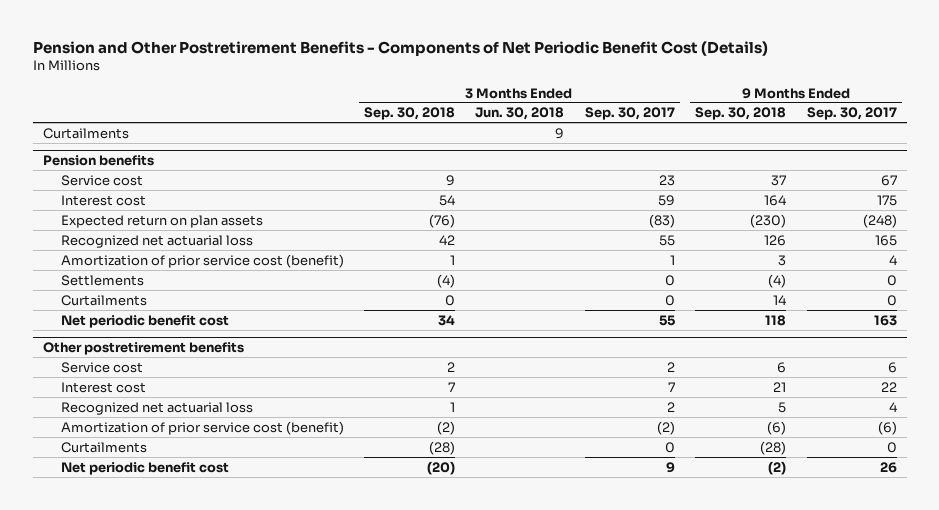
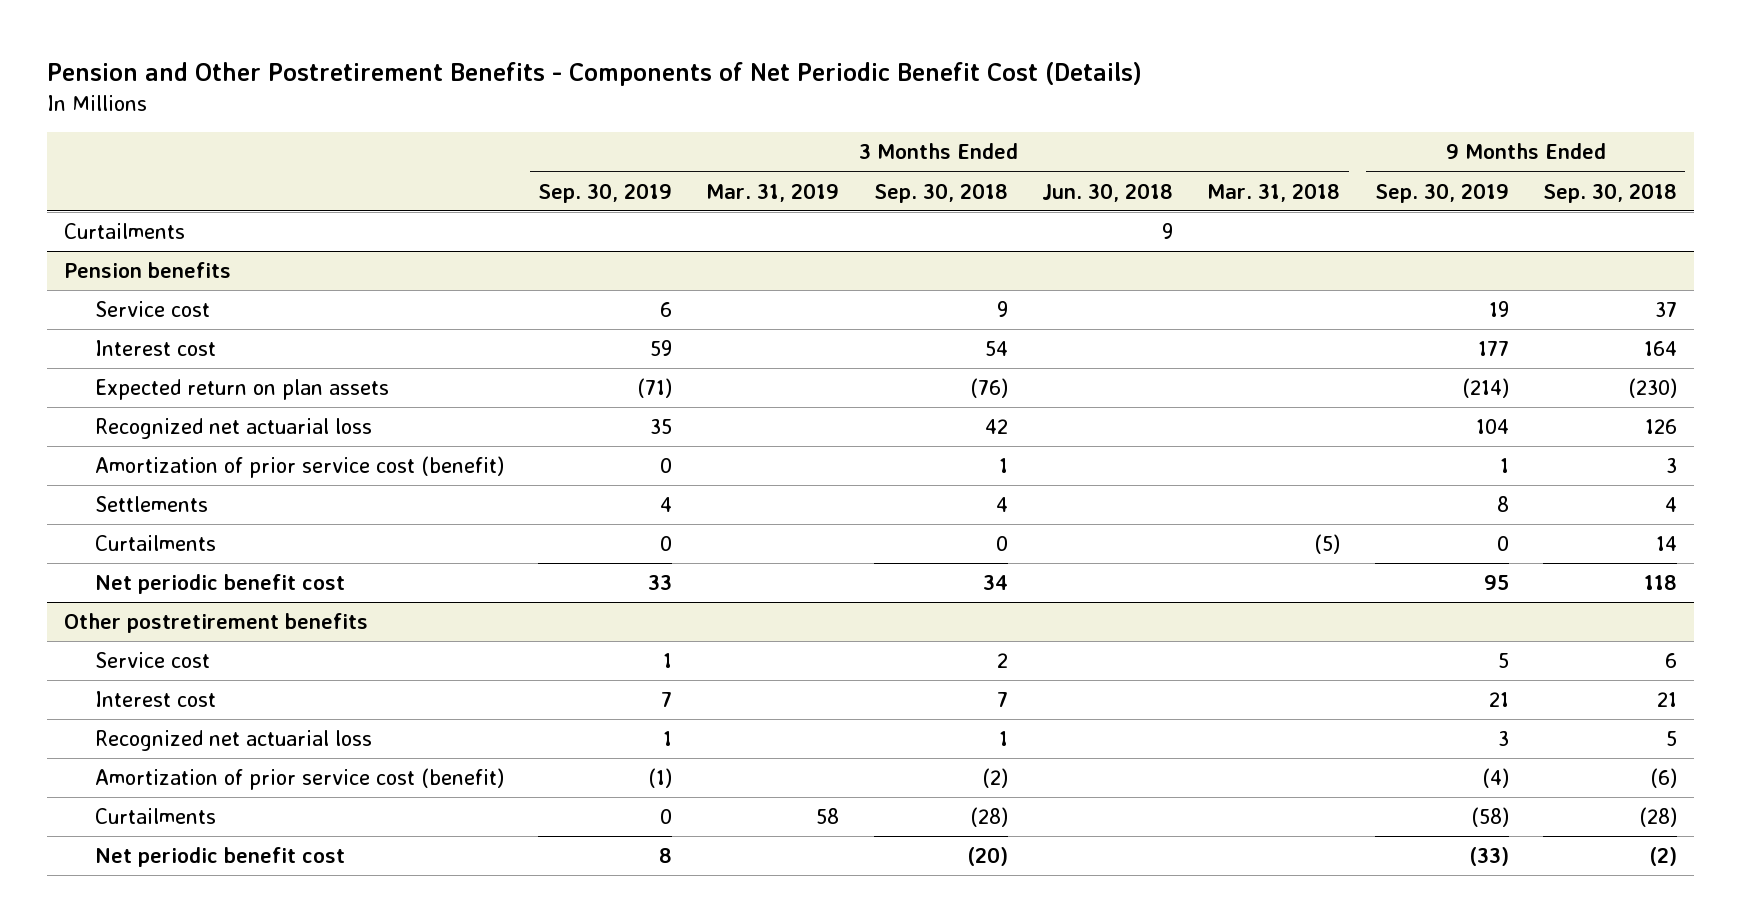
[584,107,675,121] Sep. 30, 2017 -> none
[806,107,897,121] Sep. 30, 2017 -> none
none -> [538,182,673,203] Sep. 30, 2019
none -> [706,182,840,202] Mar. 31, 2019
none -> [1207,182,1341,202] Mar. 31, 2018
none -> [1374,182,1509,203] Sep. 30, 2019
[436,273,455,288] (4) -> [995,496,1008,512] 4
[768,273,787,288] (4) -> [1664,496,1677,512] 4

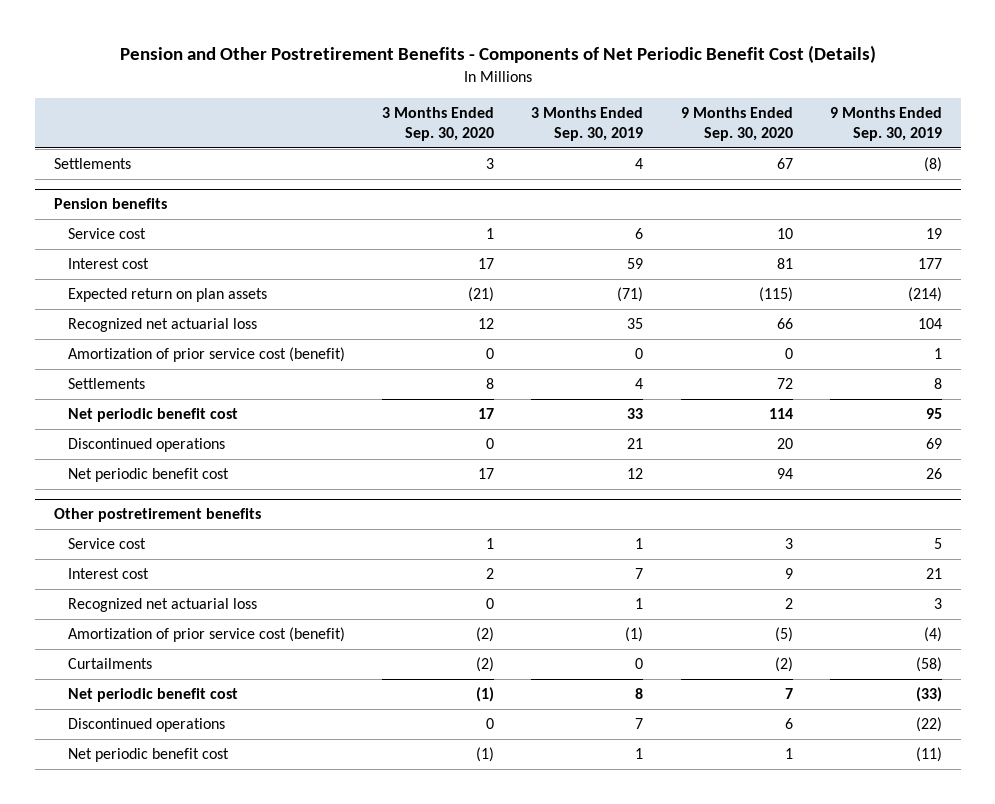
[706,182,840,202] Mar. 31, 2019 -> none
[873,182,1008,203] Sep. 30, 2018 -> none
[1042,182,1174,202] Jun. 30, 2018 -> none
[1207,182,1341,202] Mar. 31, 2018 -> none
[1542,182,1677,203] Sep. 30, 2018 -> none
none -> [381,106,494,141] 3 Months Ended Sep. 30, 2020
none -> [680,106,793,141] 9 Months Ended Sep. 30, 2020
[64,222,186,239] Curtailments -> none
none -> [53,158,131,170] Settlements
[94,534,216,551] Curtailments -> none
none -> [67,438,225,453] Discontinued operations
none -> [67,468,229,483] Net periodic benefit cost
none -> [67,718,225,733] Discontinued operations
none -> [67,748,229,763] Net periodic benefit cost

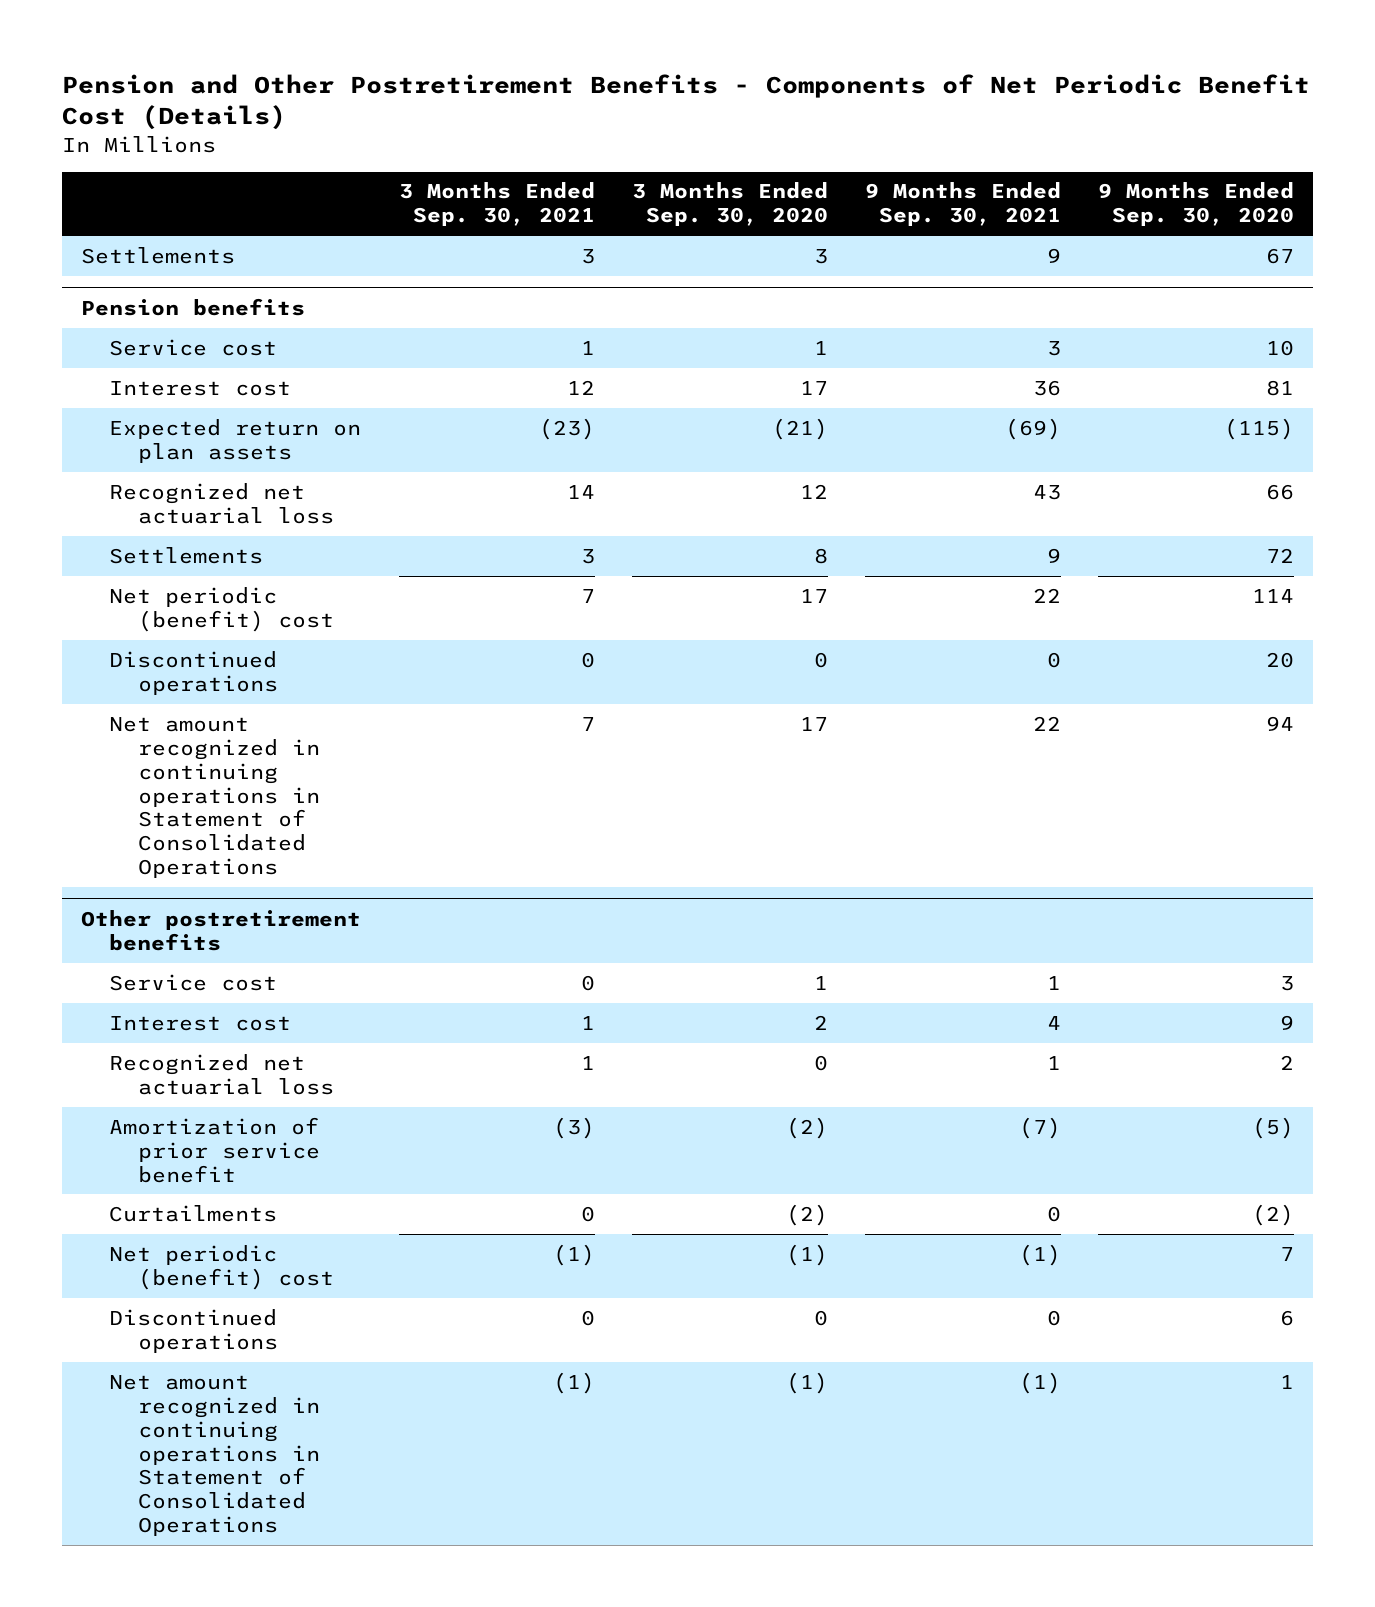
[531,106,644,141] 3 Months Ended Sep. 30, 2019 -> none
[829,106,942,141] 9 Months Ended Sep. 30, 2019 -> none
none -> [398,182,595,227] 3 Months Ended Sep. 30, 2021
none -> [865,182,1062,227] 9 Months Ended Sep. 30, 2021
[67,347,345,363] Amortization of prior service cost (benefit) -> none
[67,408,238,423] Net periodic benefit cost -> [109,586,334,632] Net periodic (benefit) cost
[67,468,229,483] Net periodic benefit cost -> [109,716,320,879] Net amount recognized in continuing operations in Statement of Consolidated Operations
[67,627,345,643] Amortization of prior service cost (benefit) -> [109,1116,320,1183] Amortization of prior service benefit
[67,688,238,703] Net periodic benefit cost -> [109,1244,334,1290] Net periodic (benefit) cost
[67,748,229,763] Net periodic benefit cost -> none
none -> [109,1374,320,1537] Net amount recognized in continuing operations in Statement of Consolidated Operations

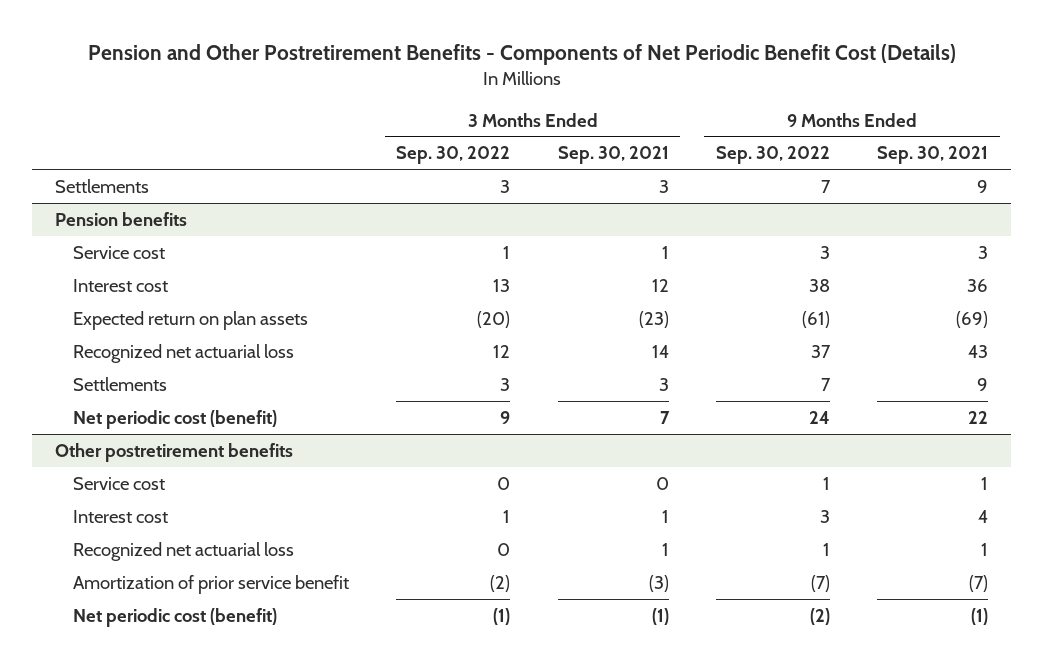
[631,182,828,227] 3 Months Ended Sep. 30, 2020 -> none
[1098,182,1295,227] 9 Months Ended Sep. 30, 2020 -> none
none -> [396,146,511,165] Sep. 30, 2022
none -> [715,146,830,165] Sep. 30, 2022
[109,650,278,695] Discontinued operations -> none
[109,716,320,879] Net amount recognized in continuing operations in Statement of Consolidated Operations -> none
[109,586,334,632] Net periodic (benefit) cost -> [73,409,278,429] Net periodic cost (benefit)
[109,1204,278,1222] Curtailments -> none
[109,1308,278,1353] Discontinued operations -> none
[109,1374,320,1537] Net amount recognized in continuing operations in Statement of Consolidated Operations -> none
[109,1244,334,1290] Net periodic (benefit) cost -> [73,607,278,627] Net periodic cost (benefit)

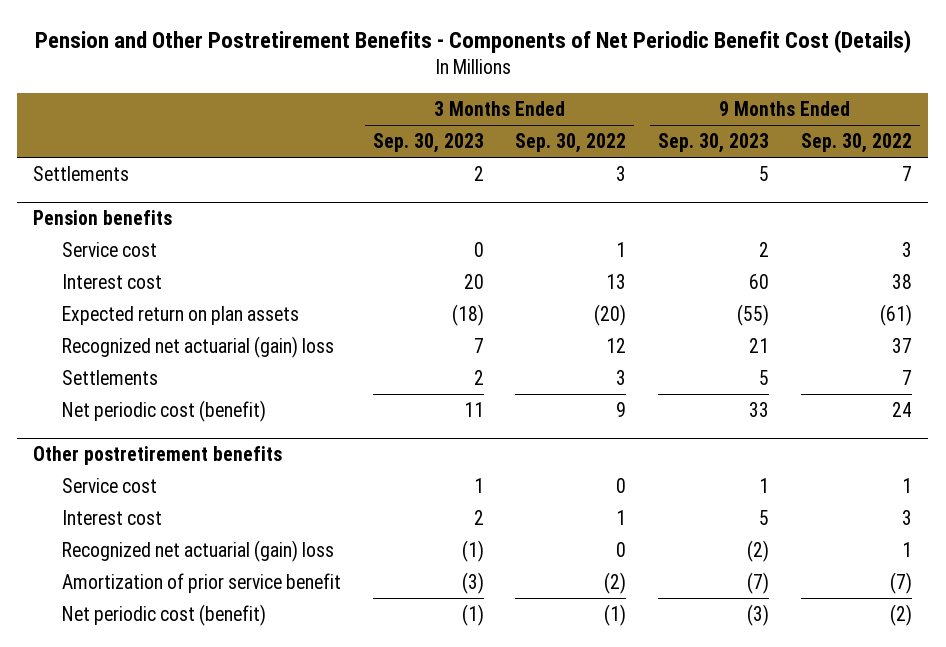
[557,146,669,165] Sep. 30, 2021 -> none
[876,146,988,165] Sep. 30, 2021 -> none
none -> [372,132,484,153] Sep. 30, 2023
none -> [658,132,770,153] Sep. 30, 2023
[73,343,295,363] Recognized net actuarial loss -> [61,335,334,358] Recognized net actuarial (gain) loss
[73,541,295,561] Recognized net actuarial loss -> [61,539,334,562] Recognized net actuarial (gain) loss

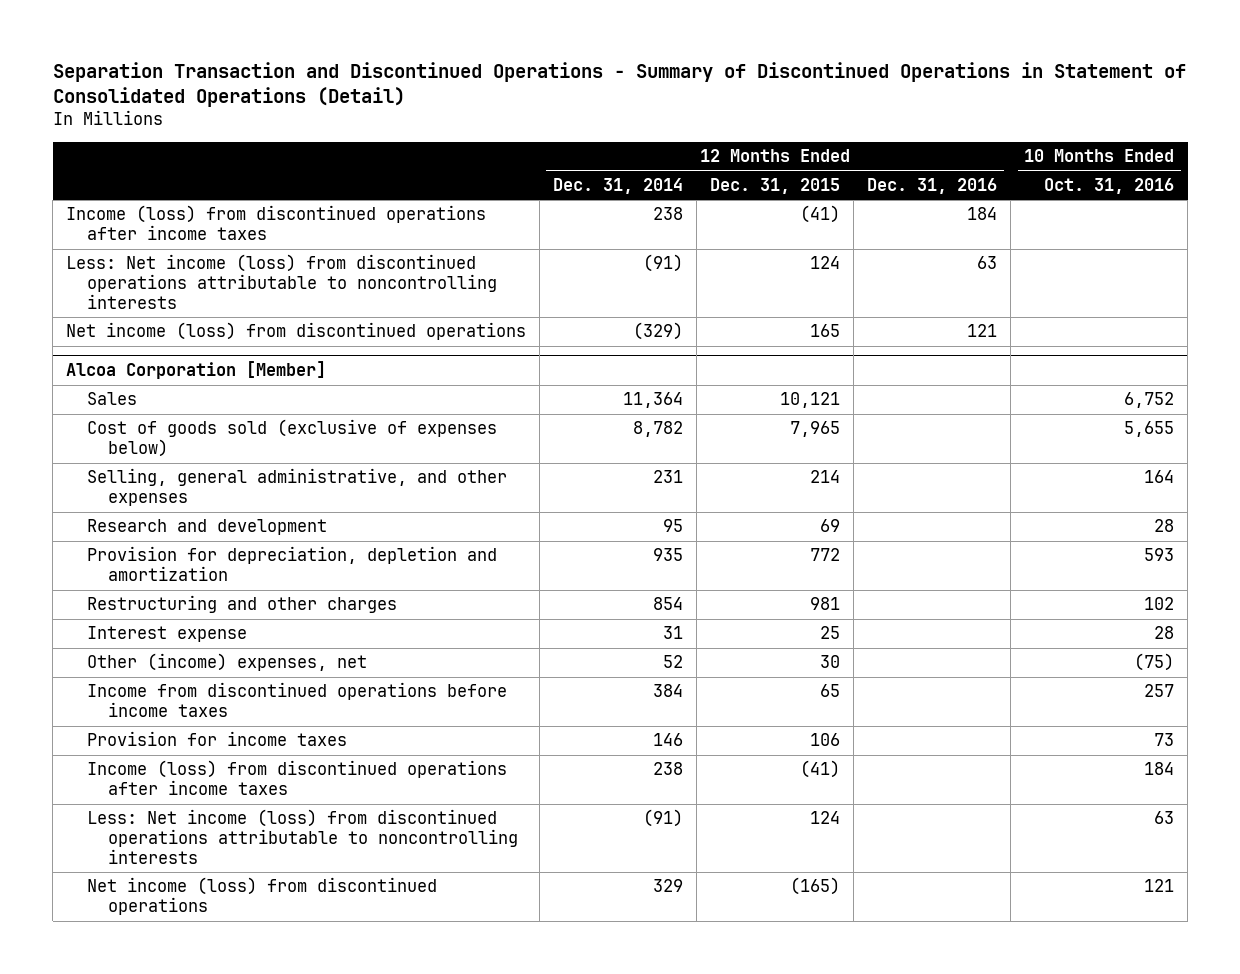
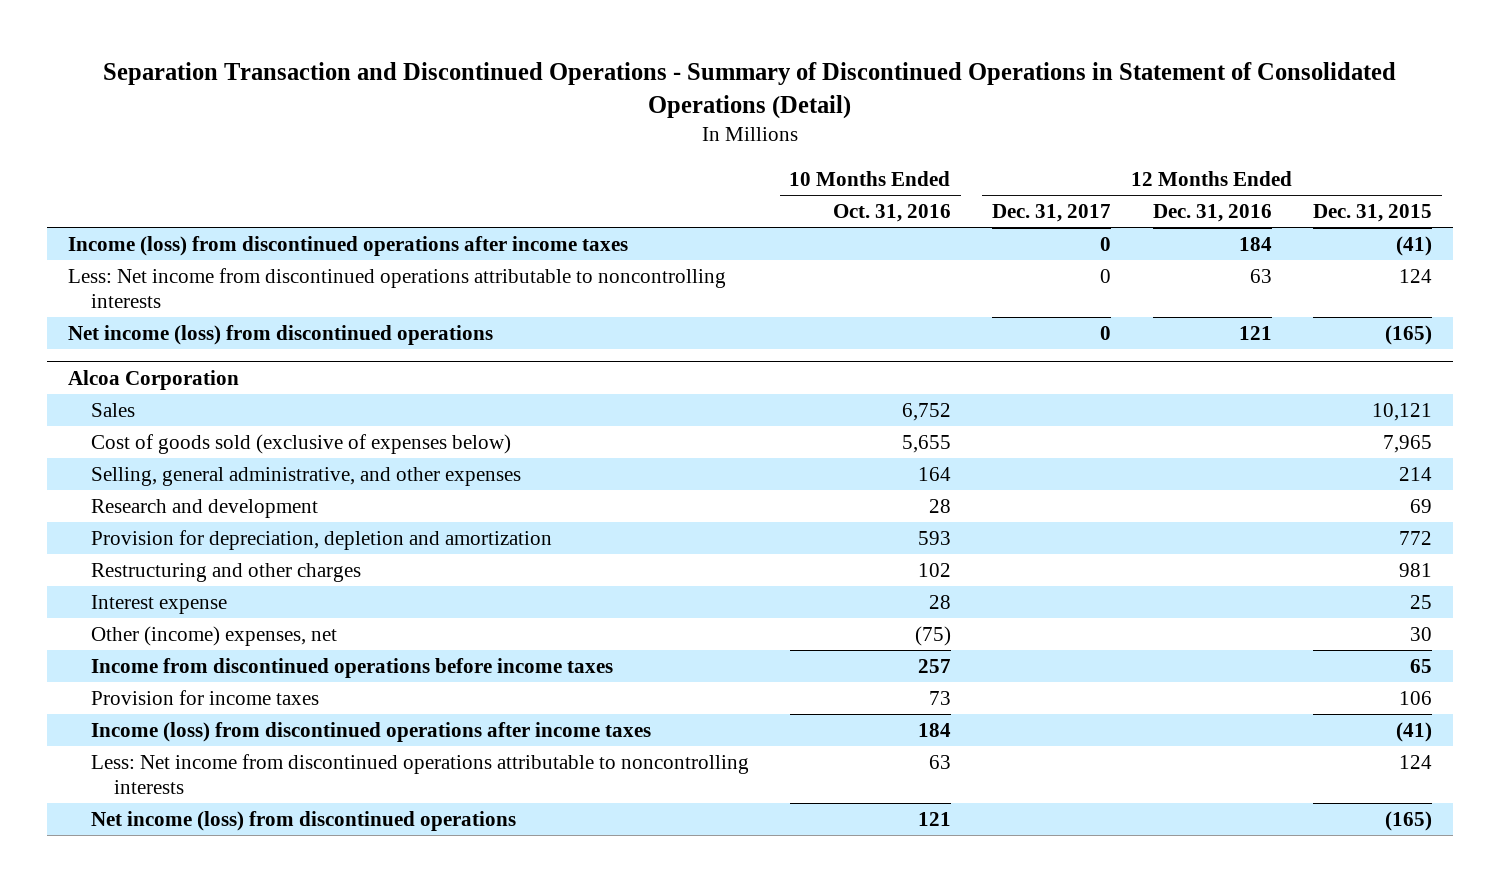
[553,178,684,195] Dec. 31, 2014 -> none
none -> [992,204,1112,223] Dec. 31, 2017
[66,254,498,309] Less: Net income (loss) from discontinued operations attributable to noncontrolling interests -> [67,268,726,308] Less: Net income from discontinued operations attributable to noncontrolling interests
[810,324,841,338] 165 -> [1384,325,1432,346] (165)
[66,361,327,380] Alcoa Corporation [Member] -> [67,369,239,390] Alcoa Corporation
[87,809,518,864] Less: Net income (loss) from discontinued operations attributable to noncontrolling interests -> [90,754,749,794] Less: Net income from discontinued operations attributable to noncontrolling interests

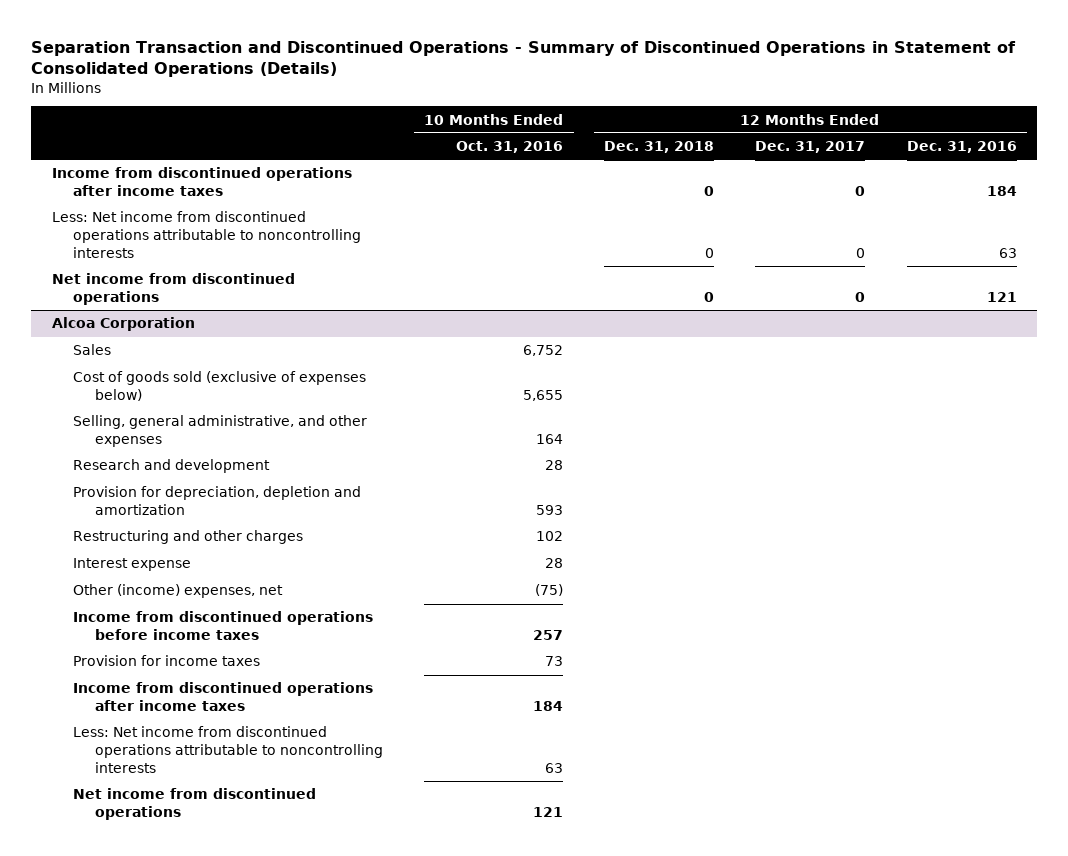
[102,61,1396,119] Separation Transaction and Discontinued Operations - Summary of Discontinued Operations in Statement of Consolidated Operations (Detail) -> [31,40,1017,77] Separation Transaction and Discontinued Operations - Summary of Discontinued Operations in Statement of Consolidated Operations (Details)
[1312,204,1432,223] Dec. 31, 2015 -> none
none -> [604,141,715,154] Dec. 31, 2018
[67,236,628,257] Income (loss) from discontinued operations after income taxes -> [51,167,352,196] Income from discontinued operations after income taxes
[67,325,493,346] Net income (loss) from discontinued operations -> [51,273,295,305] Net income from discontinued operations
[90,722,651,743] Income (loss) from discontinued operations after income taxes -> [73,682,374,711] Income from discontinued operations after income taxes
[90,811,516,832] Net income (loss) from discontinued operations -> [73,788,317,820] Net income from discontinued operations

